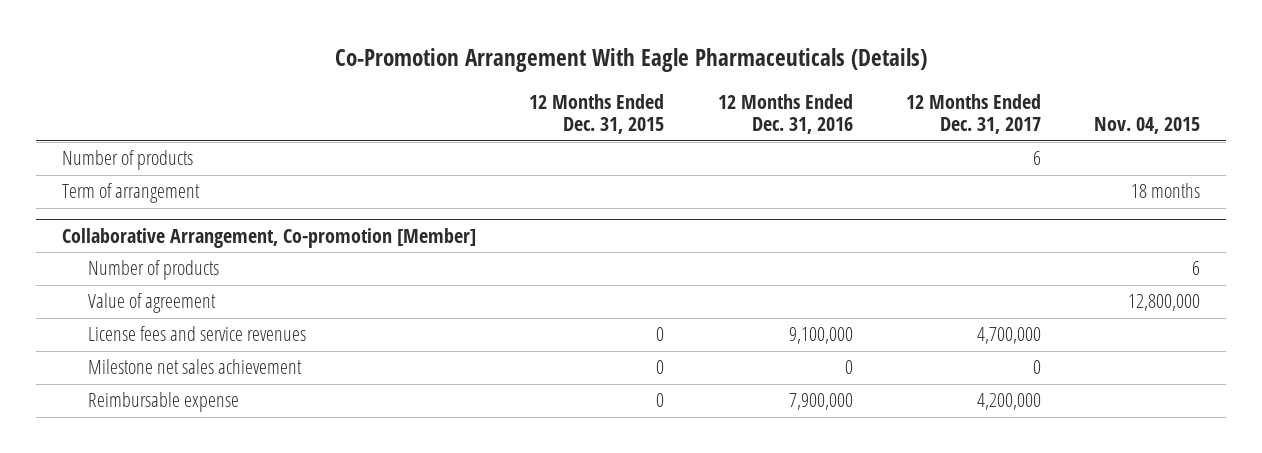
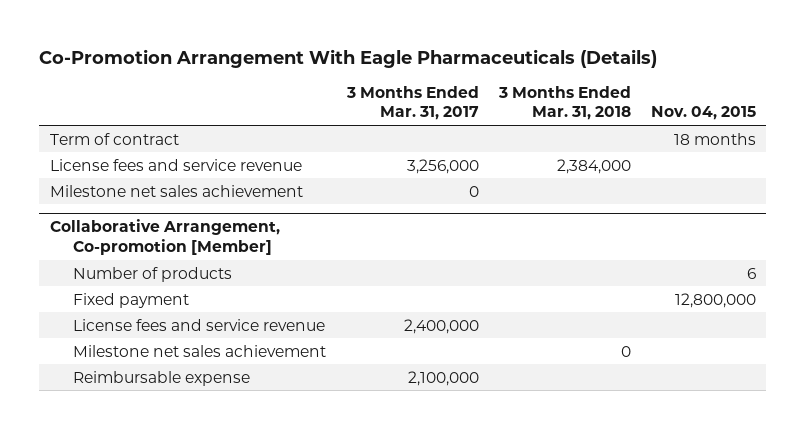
[529,93,665,135] 12 Months Ended Dec. 31, 2015 -> none
[717,93,853,135] 12 Months Ended Dec. 31, 2016 -> none
[905,93,1041,135] 12 Months Ended Dec. 31, 2017 -> none
none -> [345,85,479,121] 3 Months Ended Mar. 31, 2017
none -> [497,85,631,121] 3 Months Ended Mar. 31, 2018
[62,150,194,171] Number of products -> none
[62,183,201,204] Term of arrangement -> [49,132,179,145] Term of contract
none -> [49,158,302,171] License fees and service revenue
none -> [49,184,303,197] Milestone net sales achievement
[87,293,216,314] Value of agreement -> [73,292,190,308] Fixed payment
[87,326,306,342] License fees and service revenues -> [73,318,326,331] License fees and service revenue

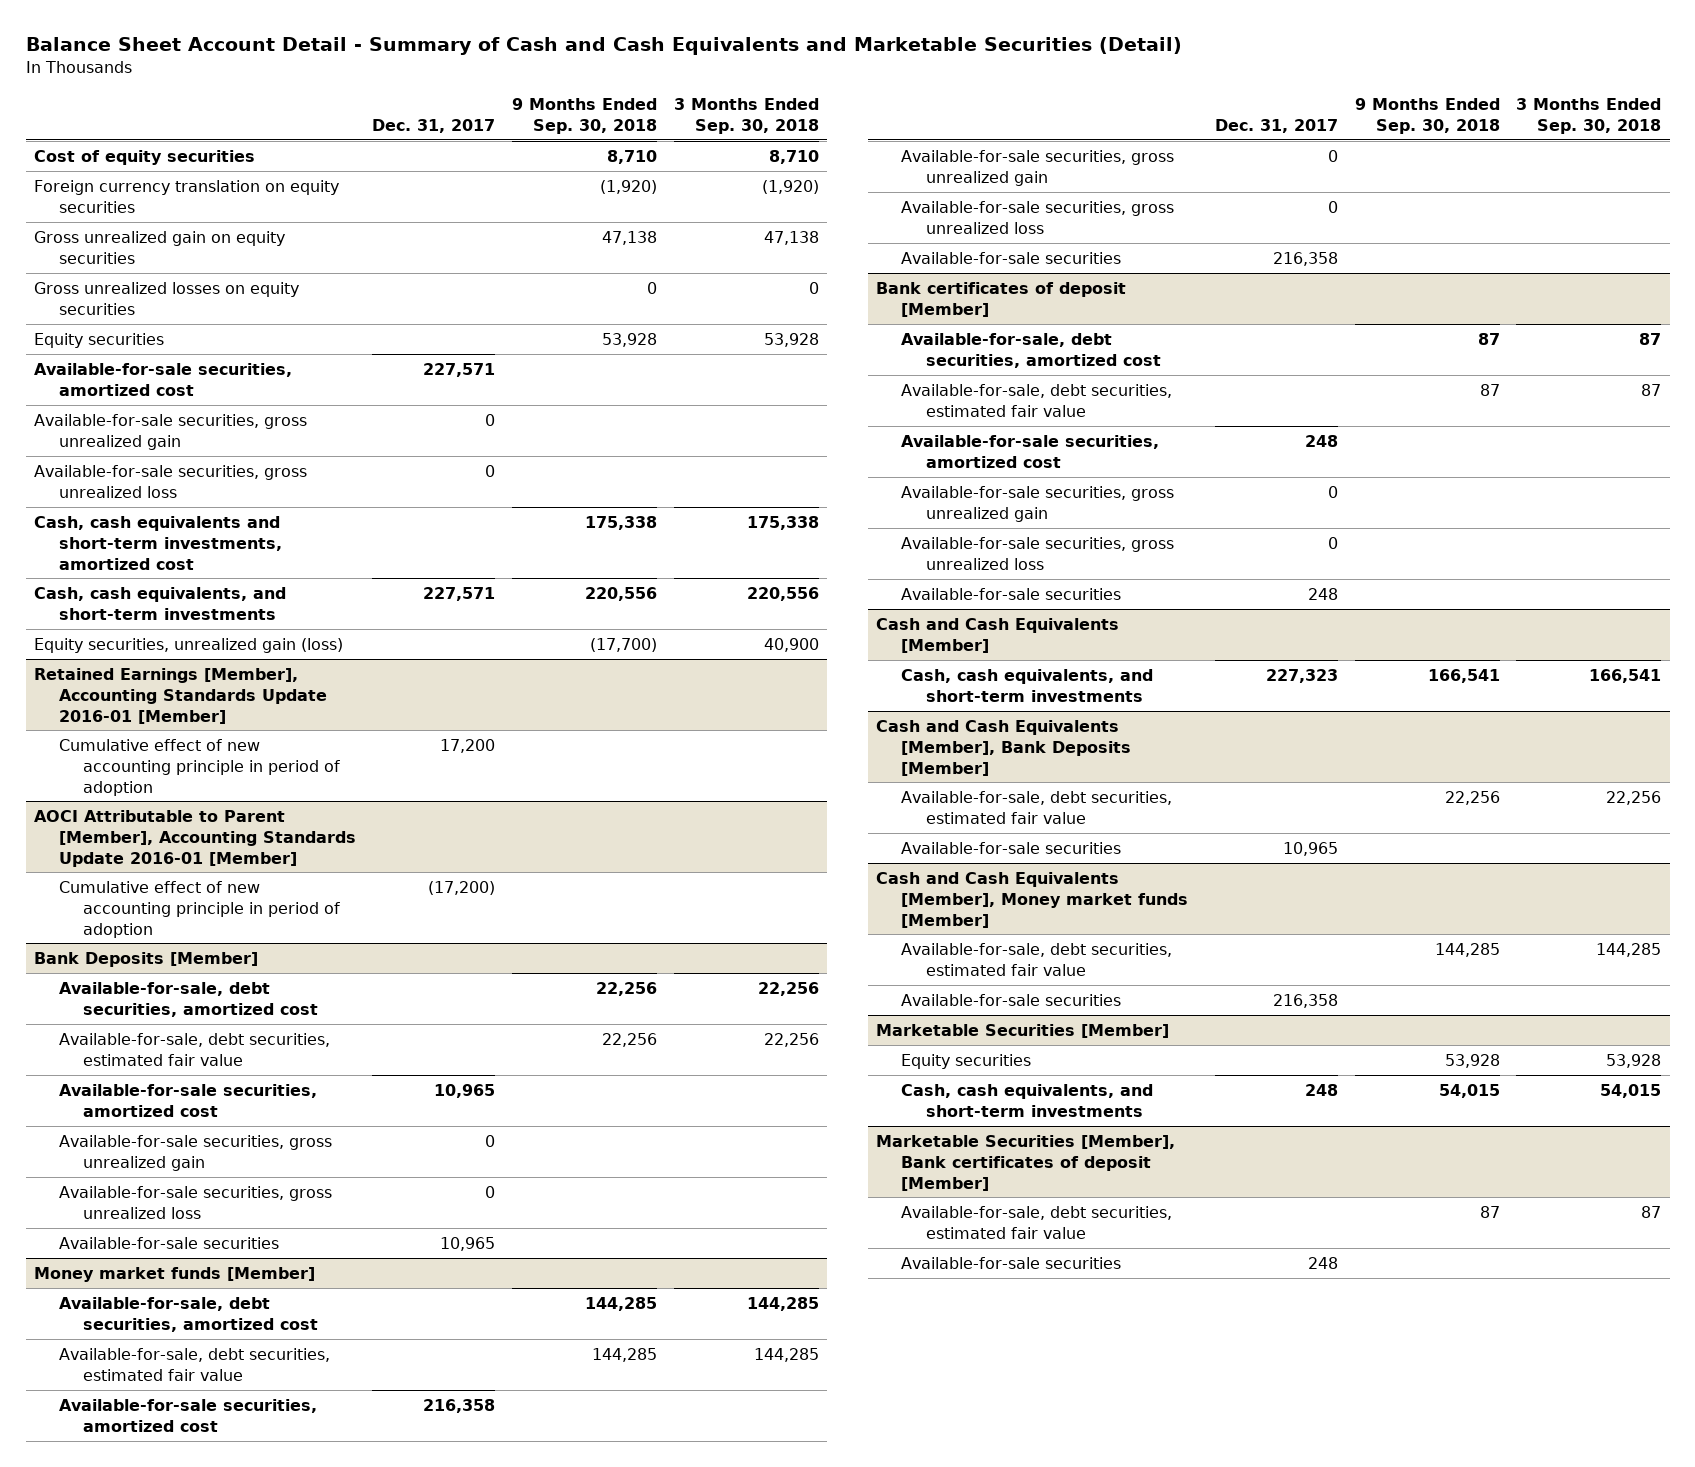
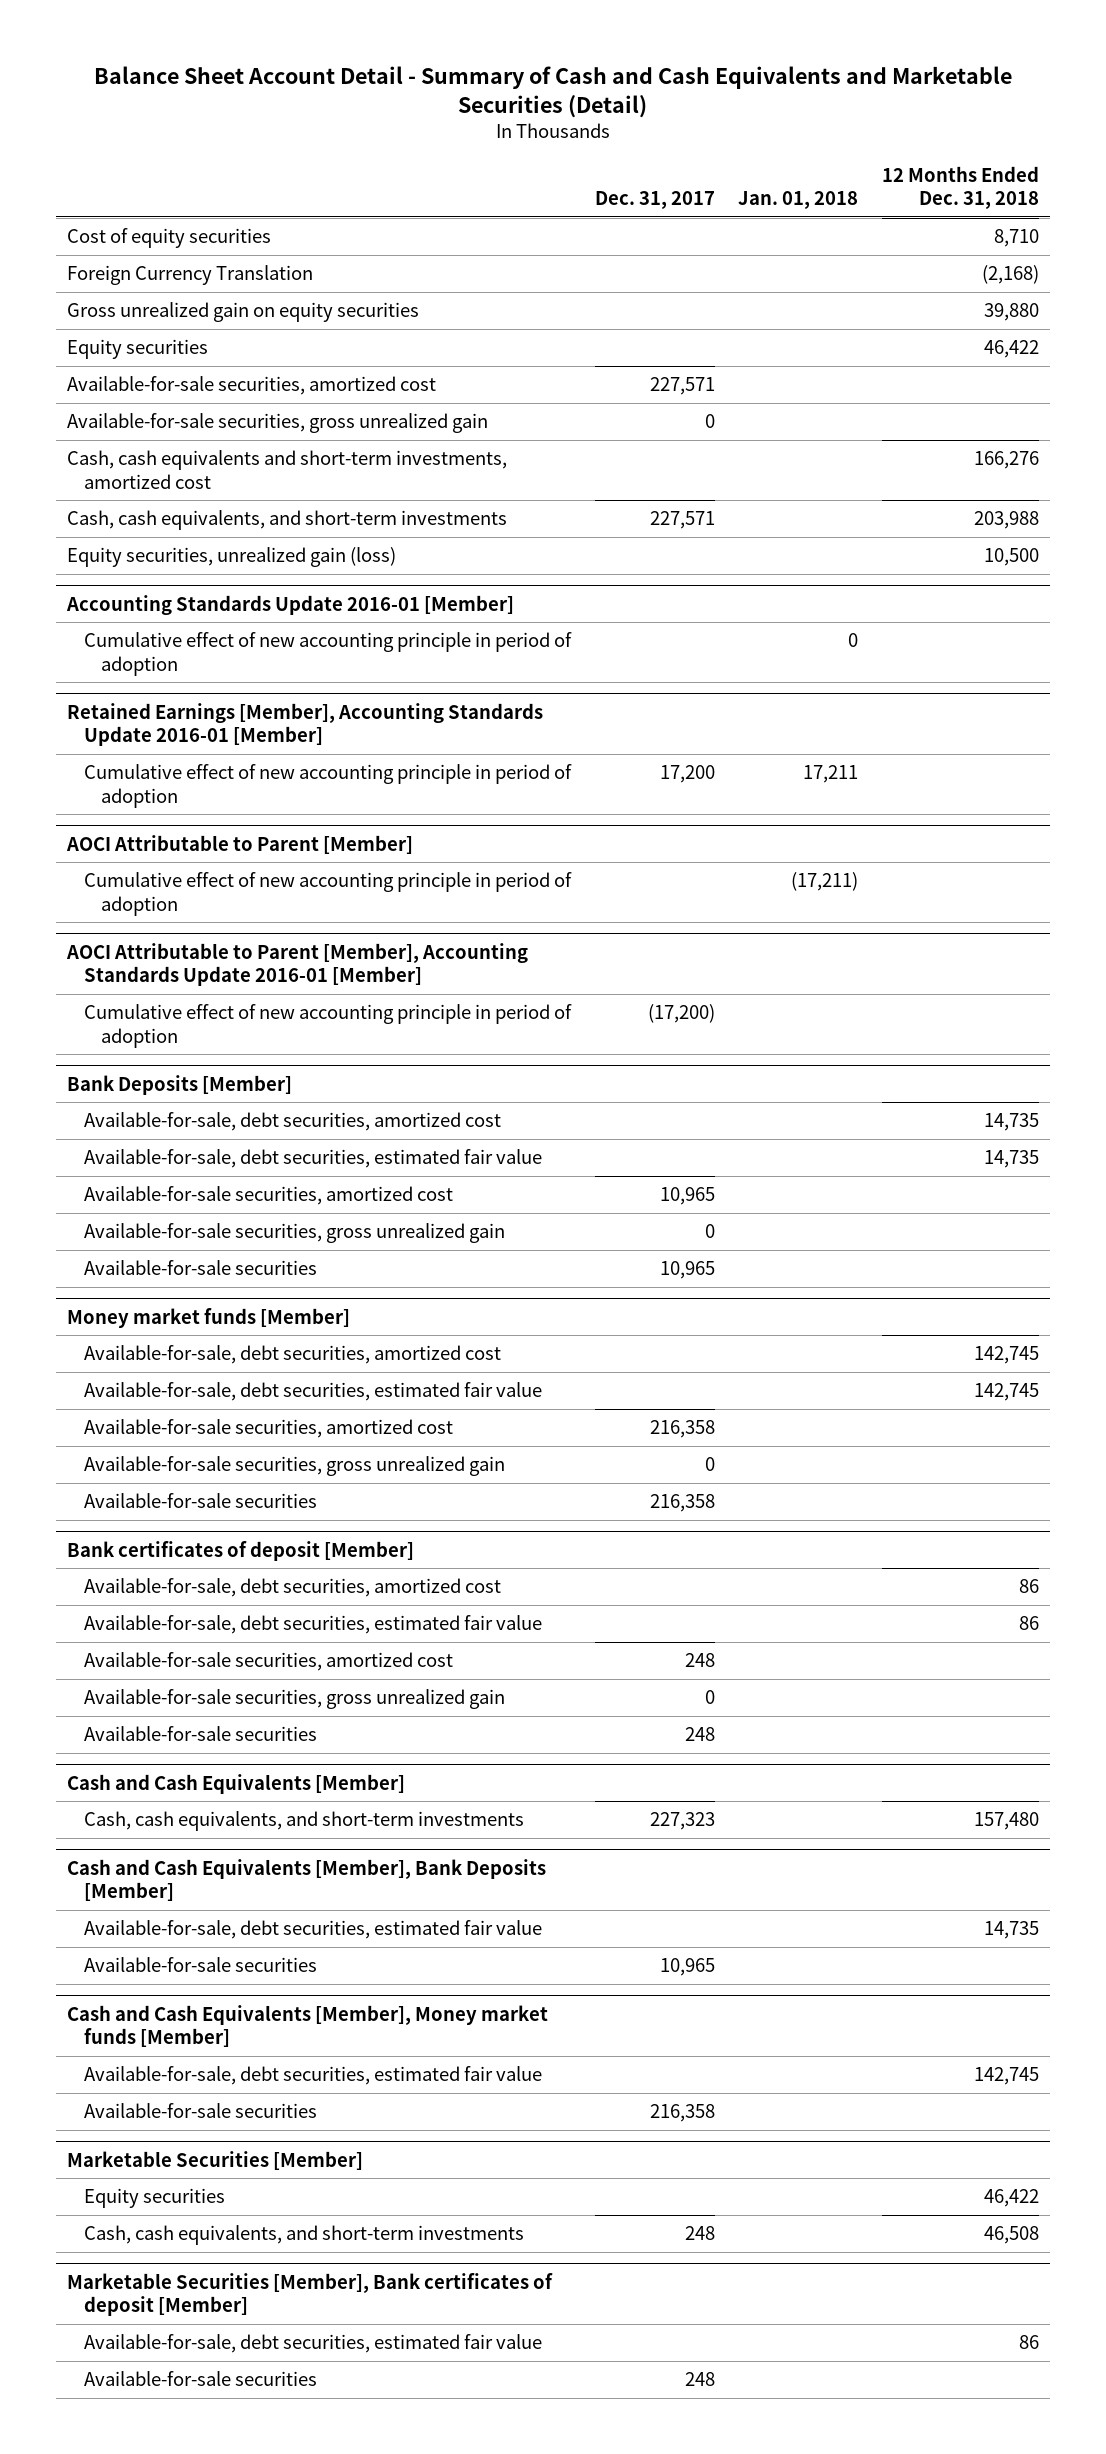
[512,97,658,134] 9 Months Ended Sep. 30, 2018 -> none
[674,97,820,134] 3 Months Ended Sep. 30, 2018 -> none
none -> [738,191,859,210] Jan. 01, 2018
none -> [881,165,1039,210] 12 Months Ended Dec. 31, 2018
[34,179,340,213] Foreign currency translation on equity securities -> [67,265,314,286] Foreign Currency Translation
[34,281,300,315] Gross unrealized losses on equity securities -> none
[34,464,308,498] Available-for-sale securities, gross unrealized loss -> none
none -> [66,594,515,615] Accounting Standards Update 2016-01 [Member]
none -> [84,632,573,676] Cumulative effect of new accounting principle in period of adoption
none -> [66,834,414,854] AOCI Attributable to Parent [Member]
none -> [84,872,573,916] Cumulative effect of new accounting principle in period of adoption
[58,1185,332,1219] Available-for-sale securities, gross unrealized loss -> none
[901,200,1175,234] Available-for-sale securities, gross unrealized loss -> none
[901,536,1175,570] Available-for-sale securities, gross unrealized loss -> none

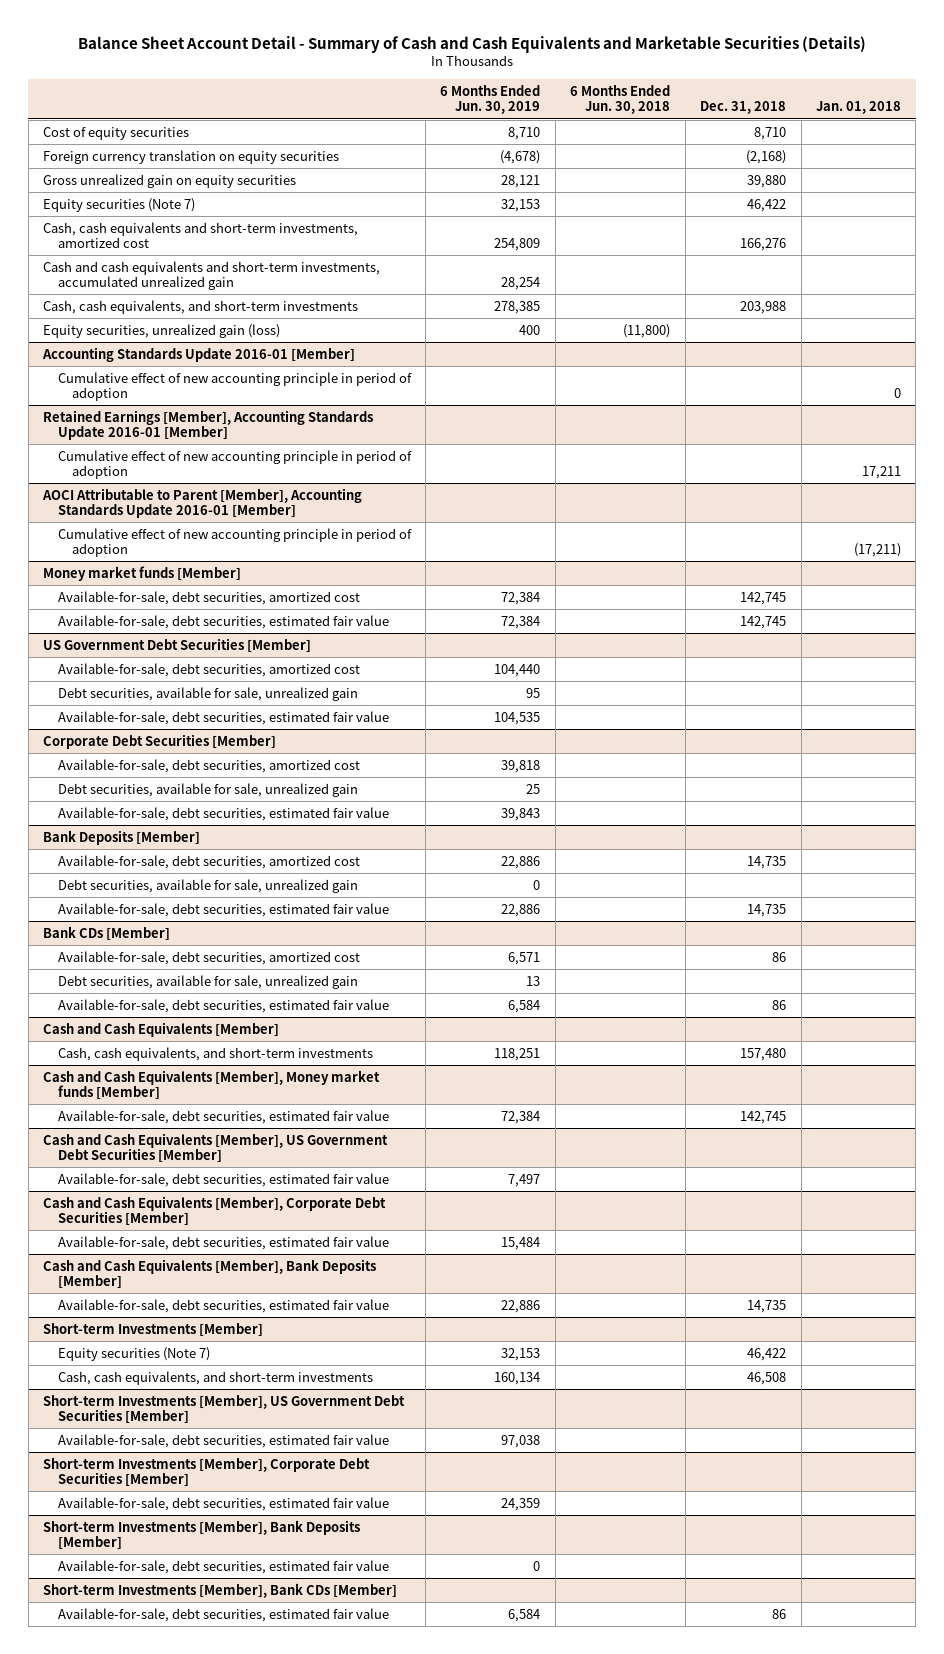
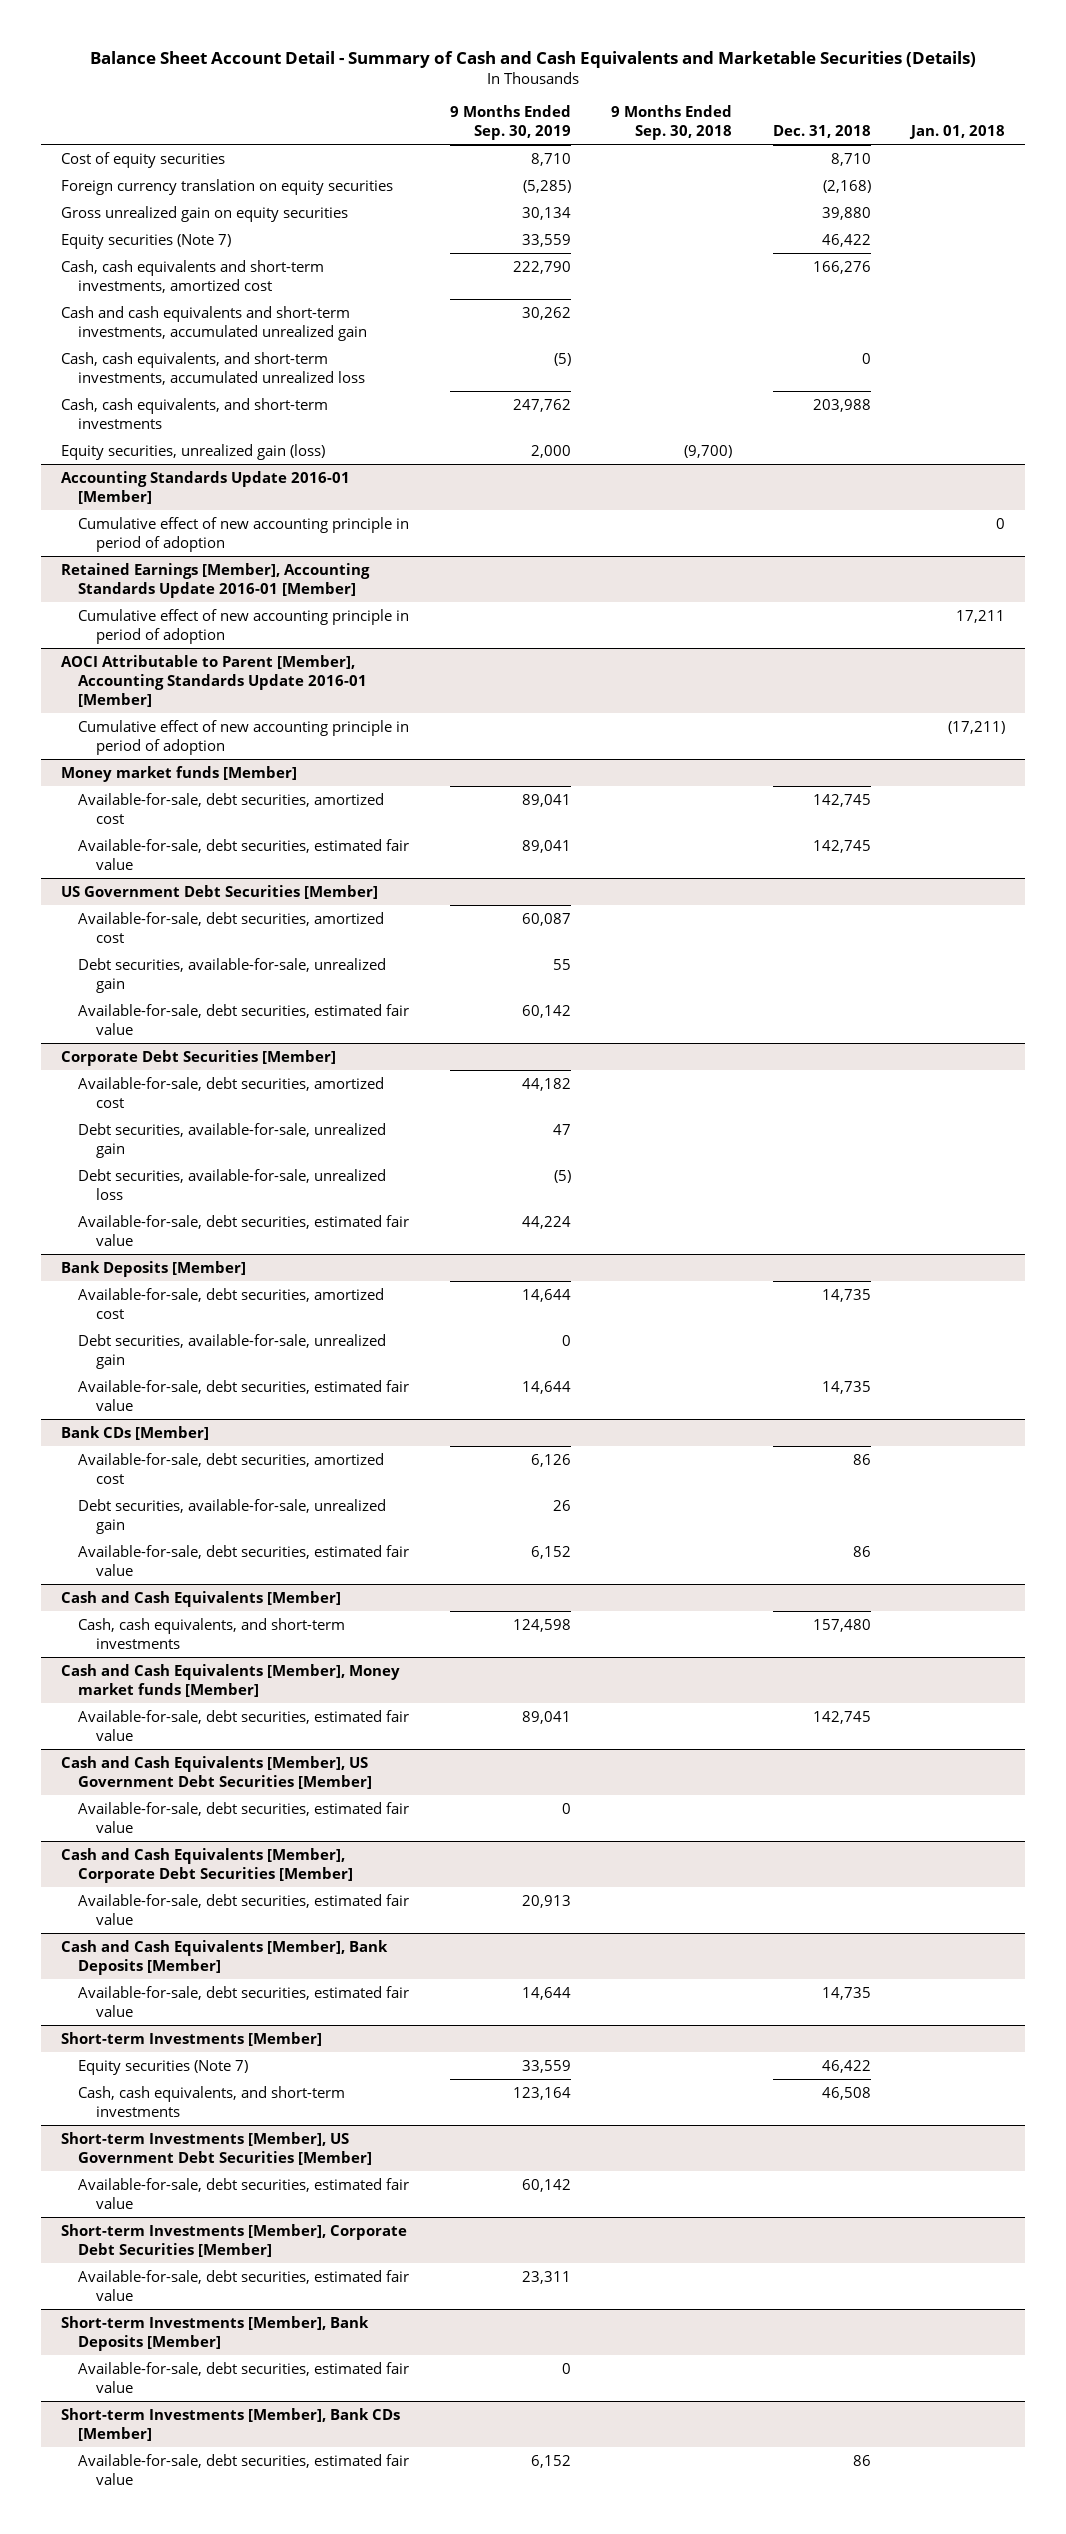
[440,85,541,115] 6 Months Ended Jun. 30, 2019 -> none
[570,85,671,115] 6 Months Ended Jun. 30, 2018 -> none
none -> [449,105,571,141] 9 Months Ended Sep. 30, 2019
none -> [611,105,733,141] 9 Months Ended Sep. 30, 2018
none -> [60,351,366,385] Cash, cash equivalents, and short-term investments, accumulated unrealized loss
[57,686,358,701] Debt securities, available for sale, unrealized gain -> [78,957,387,993] Debt securities, available-for-sale, unrealized gain
[57,782,358,797] Debt securities, available for sale, unrealized gain -> [78,1122,387,1158] Debt securities, available-for-sale, unrealized gain
none -> [78,1168,387,1200] Debt securities, available-for-sale, unrealized loss
[57,878,358,893] Debt securities, available for sale, unrealized gain -> [78,1333,387,1369] Debt securities, available-for-sale, unrealized gain
[57,974,358,989] Debt securities, available for sale, unrealized gain -> [78,1498,387,1534] Debt securities, available-for-sale, unrealized gain

